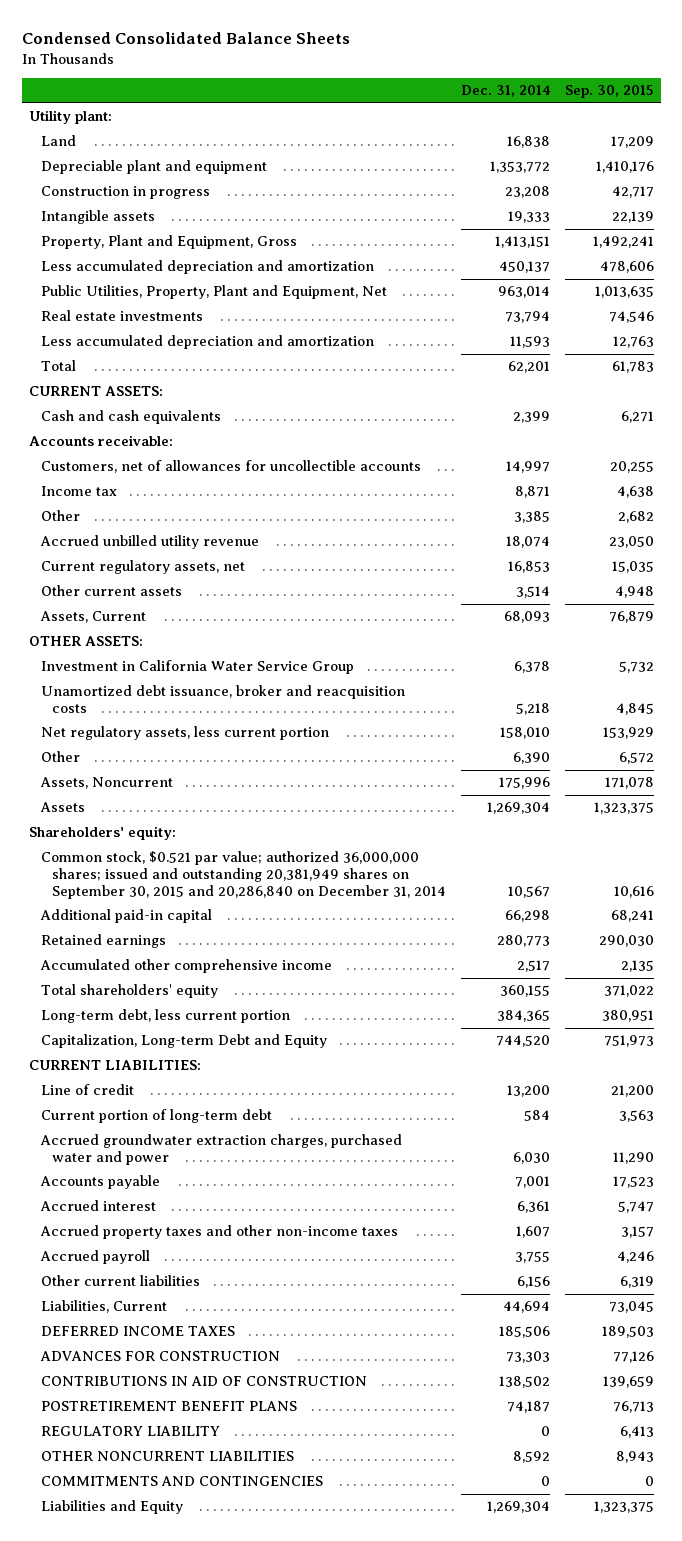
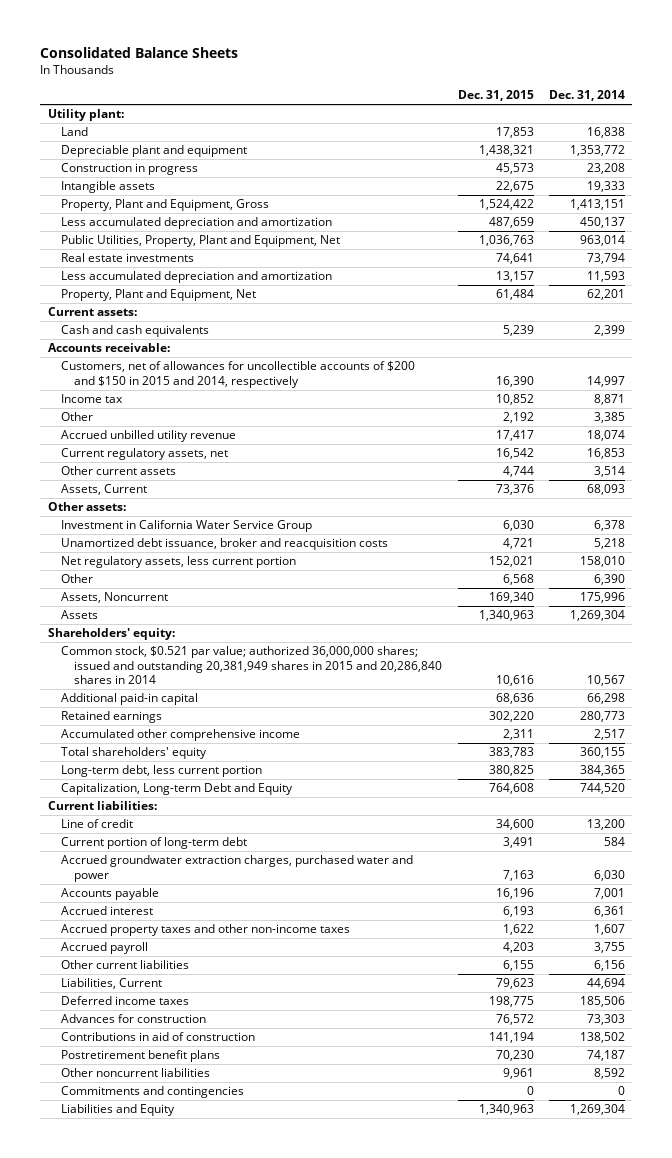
[21,32,350,45] Condensed Consolidated Balance Sheets -> [40,47,239,59] Consolidated Balance Sheets
[564,85,654,99] Sep. 30, 2015 -> none
none -> [457,90,534,102] Dec. 31, 2015
[40,360,76,372] Total -> [61,289,257,302] Property, Plant and Equipment, Net
[28,386,163,397] CURRENT ASSETS: -> [47,307,137,317] Current assets:
[40,460,421,474] Customers, net of allowances for uncollectible accounts -> [61,361,416,388] Customers, net of allowances for uncollectible accounts of $200 and $150 in 2015 and 2014, respectively
[28,636,143,647] OTHER ASSETS: -> [47,502,126,512] Other assets:
[40,851,447,899] Common stock, $0.521 par value; authorized 36,000,000 shares; issued and outstanding 20,381,949 shares on September 30, 2015 and 20,286,840 on December 31, 2014 -> [61,646,443,685] Common stock, $0.521 par value; authorized 36,000,000 shares; issued and outstanding 20,381,949 shares in 2015 and 20,286,840 shares in 2014
[28,1060,201,1071] CURRENT LIABILITIES: -> [47,801,157,811] Current liabilities:
[40,1426,220,1437] REGULATORY LIABILITY -> none
[40,1326,235,1337] DEFERRED INCOME TAXES -> [61,996,190,1006] Deferred income taxes
[39,1351,280,1362] ADVANCES FOR CONSTRUCTION -> [61,1014,207,1024] Advances for construction
[40,1376,367,1387] CONTRIBUTIONS IN AID OF CONSTRUCTION -> [61,1032,256,1042] Contributions in aid of construction
[40,1401,297,1412] POSTRETIREMENT BENEFIT PLANS -> [61,1050,221,1063] Postretirement benefit plans
[40,1451,294,1462] OTHER NONCURRENT LIABILITIES -> [61,1068,211,1078] Other noncurrent liabilities
[40,1476,323,1487] COMMITMENTS AND CONTINGENCIES -> [61,1086,245,1099] Commitments and contingencies

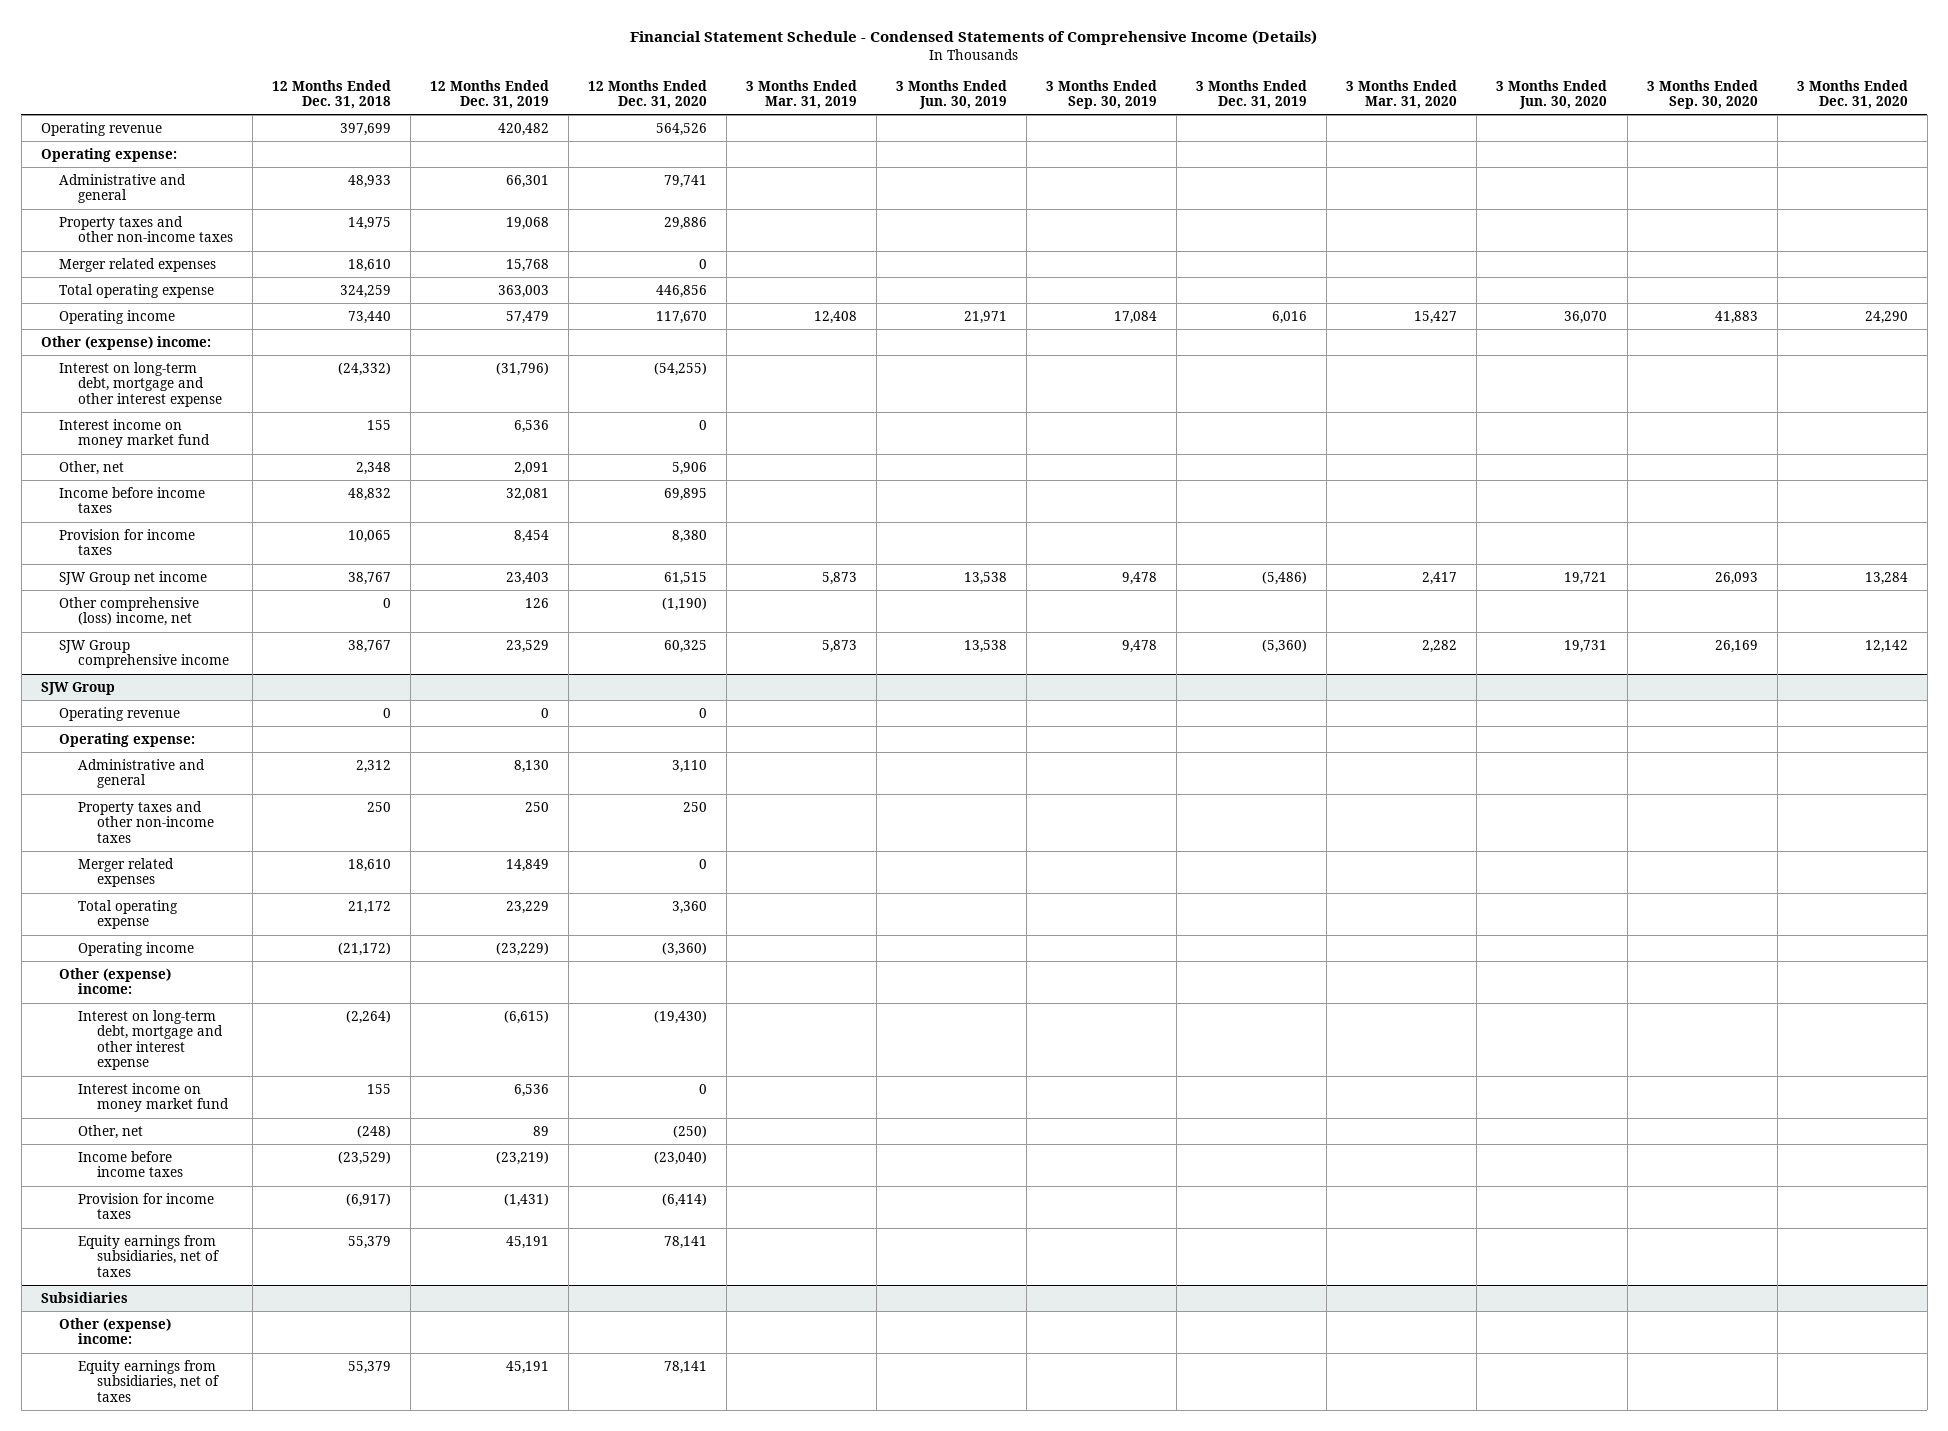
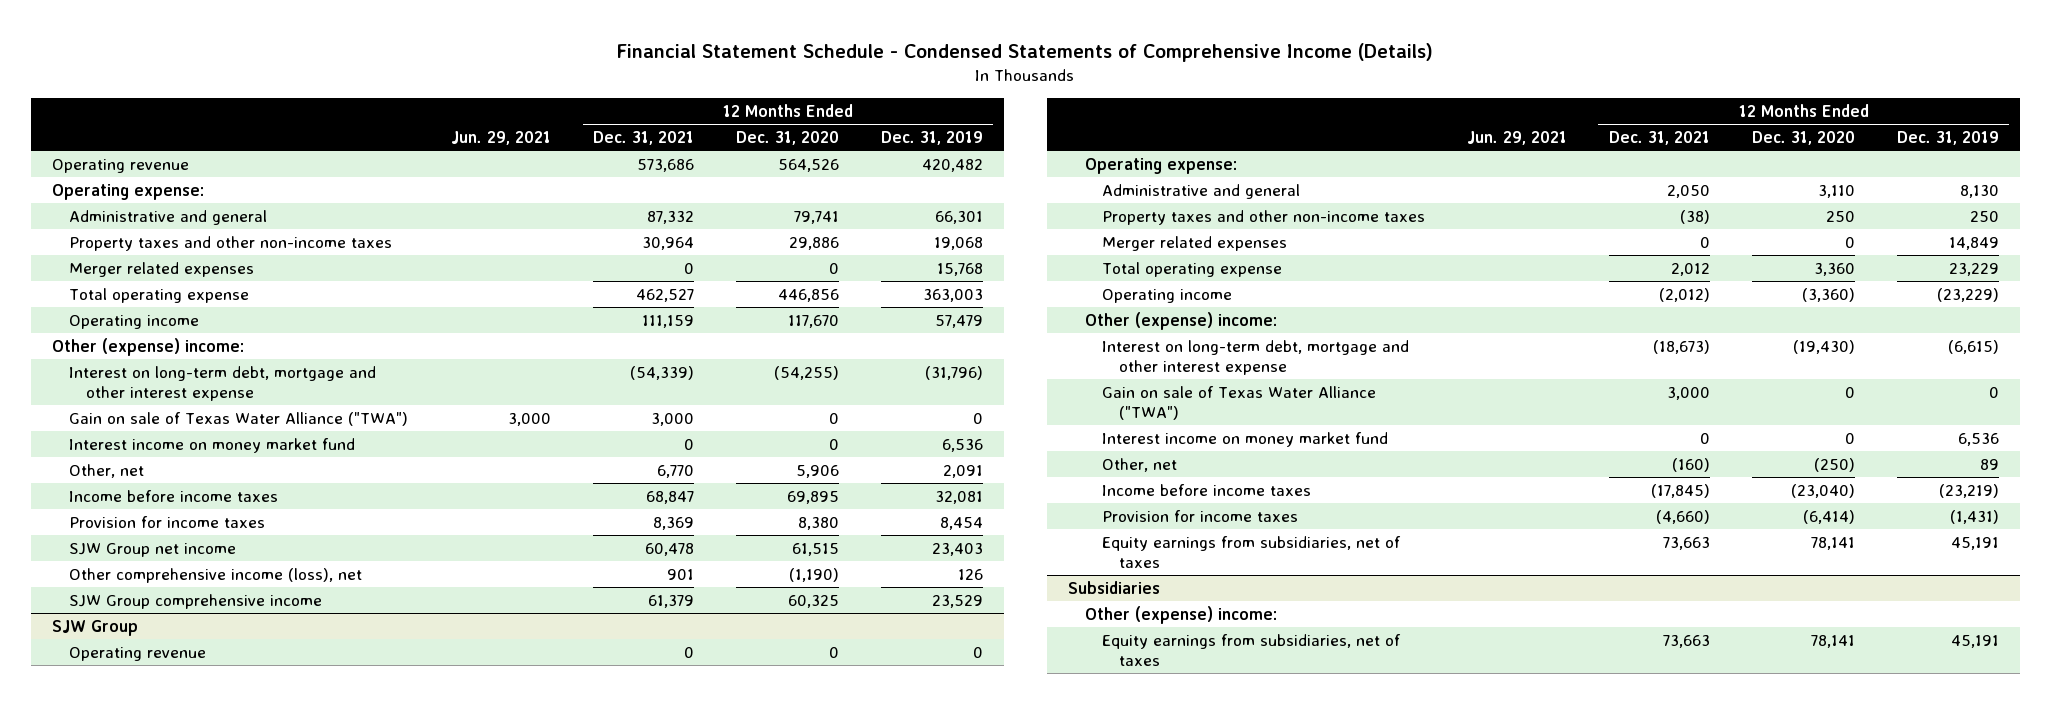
[272,79,392,110] 12 Months Ended Dec. 31, 2018 -> none
[746,79,858,110] 3 Months Ended Mar. 31, 2019 -> none
[896,79,1008,110] 3 Months Ended Jun. 30, 2019 -> none
[1046,79,1158,110] 3 Months Ended Sep. 30, 2019 -> none
[1196,79,1308,110] 3 Months Ended Dec. 31, 2019 -> none
[1346,79,1458,110] 3 Months Ended Mar. 31, 2020 -> none
[1496,79,1608,110] 3 Months Ended Jun. 30, 2020 -> none
[1646,79,1758,110] 3 Months Ended Sep. 30, 2020 -> none
[1796,79,1908,110] 3 Months Ended Dec. 31, 2020 -> none
none -> [451,130,552,145] Jun. 29, 2021
none -> [593,130,695,145] Dec. 31, 2021
none -> [69,411,409,426] Gain on sale of Texas Water Alliance ("TWA")
[59,596,200,627] Other comprehensive (loss) income, net -> [69,567,363,583] Other comprehensive income (loss), net
none -> [1102,385,1377,421] Gain on sale of Texas Water Alliance ("TWA")

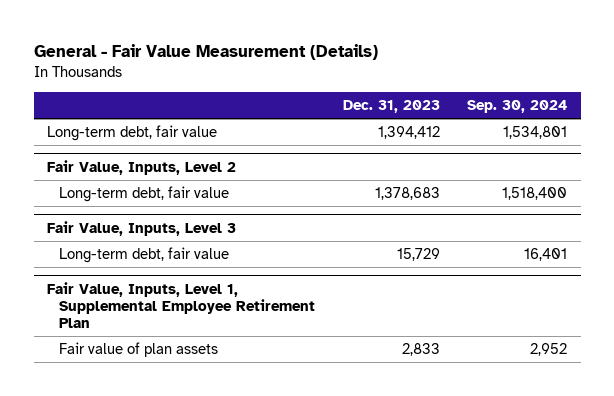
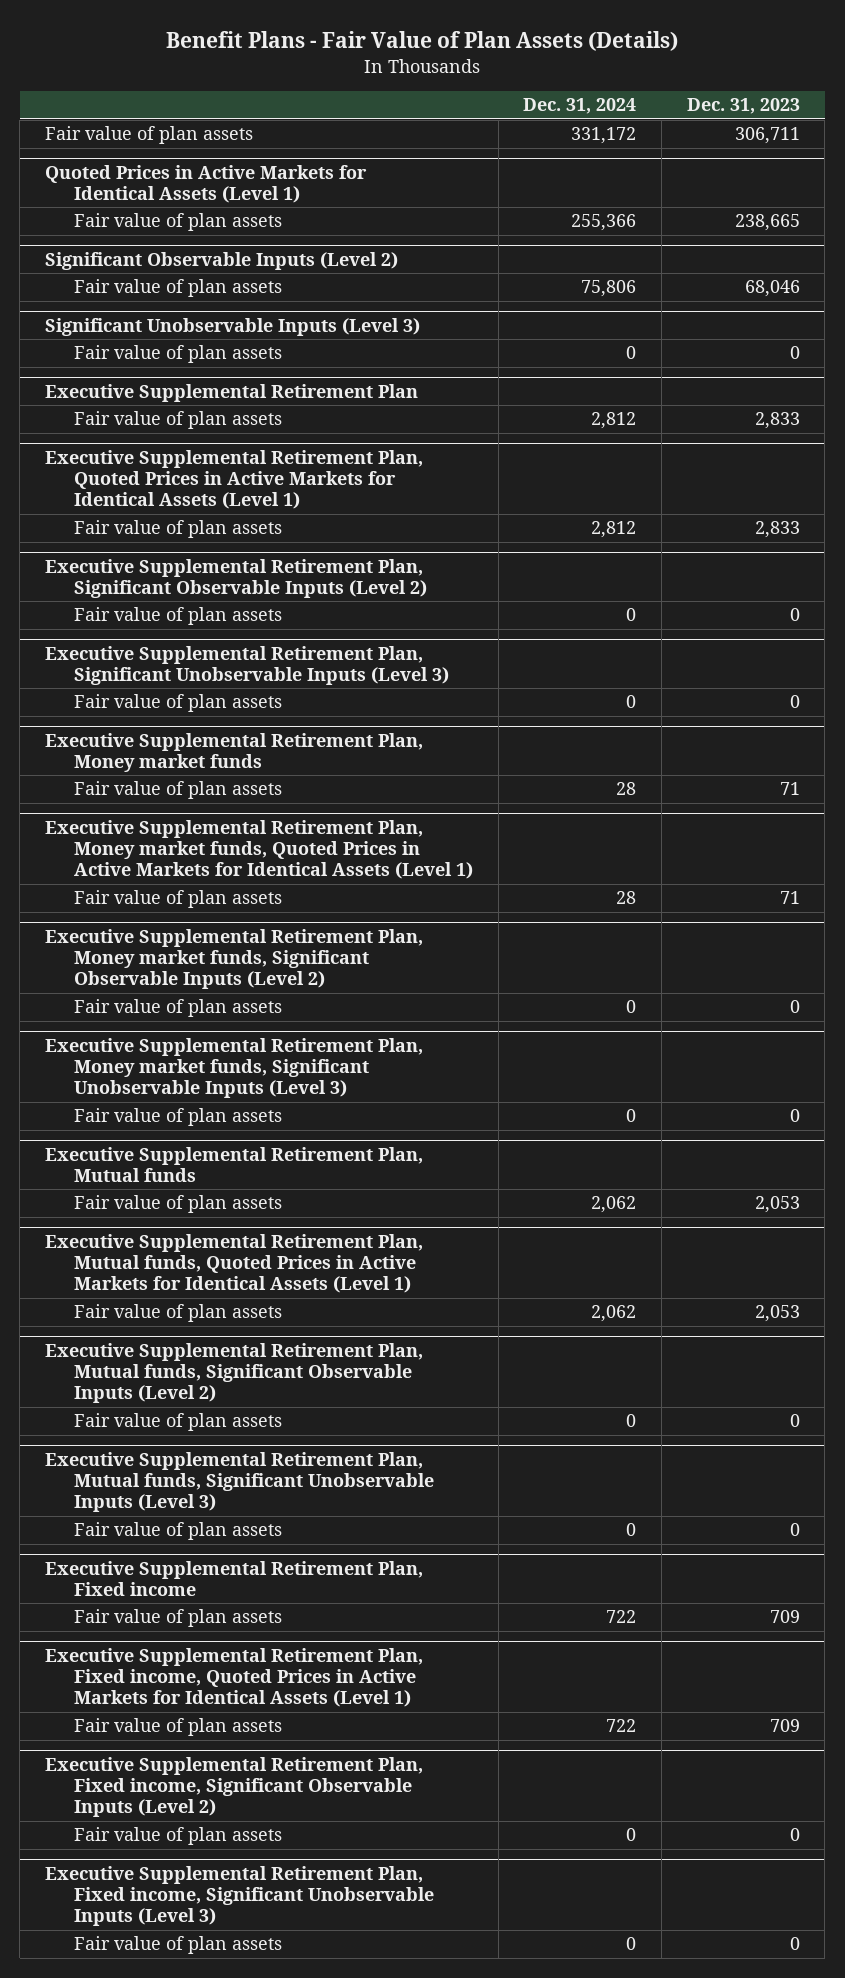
[33,43,378,60] General - Fair Value Measurement (Details) -> [166,31,679,52] Benefit Plans - Fair Value of Plan Assets (Details)
[466,99,567,113] Sep. 30, 2024 -> none
none -> [523,98,637,115] Dec. 31, 2024
[47,125,218,142] Long-term debt, fair value -> none
[59,186,230,203] Long-term debt, fair value -> none
[59,247,230,264] Long-term debt, fair value -> none
[47,281,316,329] Fair Value, Inputs, Level 1, Supplemental Employee Retirement Plan -> none
none -> [45,126,254,145] Fair value of plan assets
none -> [45,164,368,204] Quoted Prices in Active Markets for Identical Assets (Level 1)
none -> [74,213,283,232] Fair value of plan assets
[47,159,237,175] Fair Value, Inputs, Level 2 -> [45,251,399,270] Significant Observable Inputs (Level 2)
none -> [74,279,283,298] Fair value of plan assets
[47,220,237,236] Fair Value, Inputs, Level 3 -> [45,317,421,336] Significant Unobservable Inputs (Level 3)
none -> [74,345,283,364] Fair value of plan assets
none -> [45,383,419,402] Executive Supplemental Retirement Plan
none -> [45,449,424,510] Executive Supplemental Retirement Plan, Quoted Prices in Active Markets for Identical Assets (Level 1)
none -> [74,520,283,539] Fair value of plan assets
none -> [45,558,428,599] Executive Supplemental Retirement Plan, Significant Observable Inputs (Level 2)
none -> [74,607,283,626] Fair value of plan assets
none -> [45,645,450,686] Executive Supplemental Retirement Plan, Significant Unobservable Inputs (Level 3)
none -> [74,694,283,713] Fair value of plan assets
none -> [45,732,424,773] Executive Supplemental Retirement Plan, Money market funds
none -> [74,781,283,800] Fair value of plan assets
none -> [45,819,474,880] Executive Supplemental Retirement Plan, Money market funds, Quoted Prices in Active Markets for Identical Assets (Level 1)
none -> [74,890,283,909] Fair value of plan assets
none -> [45,928,424,990] Executive Supplemental Retirement Plan, Money market funds, Significant Observable Inputs (Level 2)
none -> [74,999,283,1018] Fair value of plan assets
none -> [45,1037,424,1099] Executive Supplemental Retirement Plan, Money market funds, Significant Unobservable Inputs (Level 3)
none -> [74,1108,283,1127] Fair value of plan assets
none -> [45,1146,424,1183] Executive Supplemental Retirement Plan, Mutual funds
none -> [74,1195,283,1214] Fair value of plan assets
none -> [45,1233,424,1294] Executive Supplemental Retirement Plan, Mutual funds, Quoted Prices in Active Markets for Identical Assets (Level 1)
none -> [74,1304,283,1323] Fair value of plan assets
none -> [45,1342,424,1404] Executive Supplemental Retirement Plan, Mutual funds, Significant Observable Inputs (Level 2)
none -> [74,1413,283,1432] Fair value of plan assets
none -> [45,1451,435,1513] Executive Supplemental Retirement Plan, Mutual funds, Significant Unobservable Inputs (Level 3)
none -> [74,1522,283,1541] Fair value of plan assets
none -> [45,1560,424,1597] Executive Supplemental Retirement Plan, Fixed income
none -> [74,1609,283,1628] Fair value of plan assets
none -> [45,1647,424,1708] Executive Supplemental Retirement Plan, Fixed income, Quoted Prices in Active Markets for Identical Assets (Level 1)
none -> [74,1718,283,1737] Fair value of plan assets
none -> [45,1756,424,1818] Executive Supplemental Retirement Plan, Fixed income, Significant Observable Inputs (Level 2)
none -> [74,1827,283,1846] Fair value of plan assets
none -> [45,1865,435,1927] Executive Supplemental Retirement Plan, Fixed income, Significant Unobservable Inputs (Level 3)
none -> [74,1936,283,1955] Fair value of plan assets

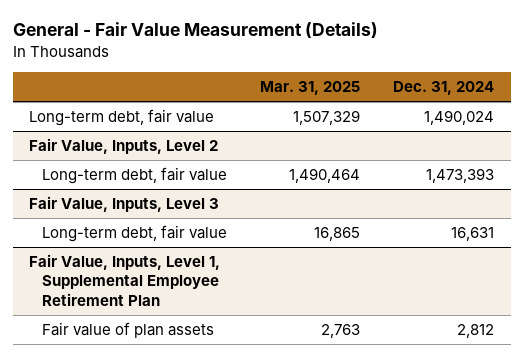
[166,31,679,52] Benefit Plans - Fair Value of Plan Assets (Details) -> [12,22,378,39] General - Fair Value Measurement (Details)
[686,98,800,115] Dec. 31, 2023 -> none
none -> [260,80,361,95] Mar. 31, 2025
[45,126,254,145] Fair value of plan assets -> none
[45,164,368,204] Quoted Prices in Active Markets for Identical Assets (Level 1) -> none
[74,213,283,232] Fair value of plan assets -> none
[74,279,283,298] Fair value of plan assets -> none
[74,345,283,364] Fair value of plan assets -> none
[45,383,419,402] Executive Supplemental Retirement Plan -> none
[74,411,283,430] Fair value of plan assets -> none
[45,449,424,510] Executive Supplemental Retirement Plan, Quoted Prices in Active Markets for Identical Assets (Level 1) -> none
none -> [29,109,215,127] Long-term debt, fair value
[45,251,399,270] Significant Observable Inputs (Level 2) -> [29,138,219,155] Fair Value, Inputs, Level 2
none -> [42,167,228,185] Long-term debt, fair value
[45,317,421,336] Significant Unobservable Inputs (Level 3) -> [29,196,220,213] Fair Value, Inputs, Level 3
none -> [42,225,228,243] Long-term debt, fair value
none -> [29,254,221,306] Fair Value, Inputs, Level 1, Supplemental Employee Retirement Plan
[45,558,428,599] Executive Supplemental Retirement Plan, Significant Observable Inputs (Level 2) -> none
[74,607,283,626] Fair value of plan assets -> none
[45,645,450,686] Executive Supplemental Retirement Plan, Significant Unobservable Inputs (Level 3) -> none
[74,694,283,713] Fair value of plan assets -> none
[45,732,424,773] Executive Supplemental Retirement Plan, Money market funds -> none
[74,781,283,800] Fair value of plan assets -> none
[45,819,474,880] Executive Supplemental Retirement Plan, Money market funds, Quoted Prices in Active Markets for Identical Assets (Level 1) -> none
[74,890,283,909] Fair value of plan assets -> none
[45,928,424,990] Executive Supplemental Retirement Plan, Money market funds, Significant Observable Inputs (Level 2) -> none
[74,999,283,1018] Fair value of plan assets -> none
[45,1037,424,1099] Executive Supplemental Retirement Plan, Money market funds, Significant Unobservable Inputs (Level 3) -> none
[74,1108,283,1127] Fair value of plan assets -> none
[45,1146,424,1183] Executive Supplemental Retirement Plan, Mutual funds -> none
[74,1195,283,1214] Fair value of plan assets -> none
[45,1233,424,1294] Executive Supplemental Retirement Plan, Mutual funds, Quoted Prices in Active Markets for Identical Assets (Level 1) -> none
[74,1304,283,1323] Fair value of plan assets -> none
[45,1342,424,1404] Executive Supplemental Retirement Plan, Mutual funds, Significant Observable Inputs (Level 2) -> none
[74,1413,283,1432] Fair value of plan assets -> none
[45,1451,435,1513] Executive Supplemental Retirement Plan, Mutual funds, Significant Unobservable Inputs (Level 3) -> none
[74,1522,283,1541] Fair value of plan assets -> none
[45,1560,424,1597] Executive Supplemental Retirement Plan, Fixed income -> none
[74,1609,283,1628] Fair value of plan assets -> none
[45,1647,424,1708] Executive Supplemental Retirement Plan, Fixed income, Quoted Prices in Active Markets for Identical Assets (Level 1) -> none
[74,1718,283,1737] Fair value of plan assets -> none
[45,1756,424,1818] Executive Supplemental Retirement Plan, Fixed income, Significant Observable Inputs (Level 2) -> none
[74,1827,283,1846] Fair value of plan assets -> none
[45,1865,435,1927] Executive Supplemental Retirement Plan, Fixed income, Significant Unobservable Inputs (Level 3) -> none
[74,1936,283,1955] Fair value of plan assets -> none

